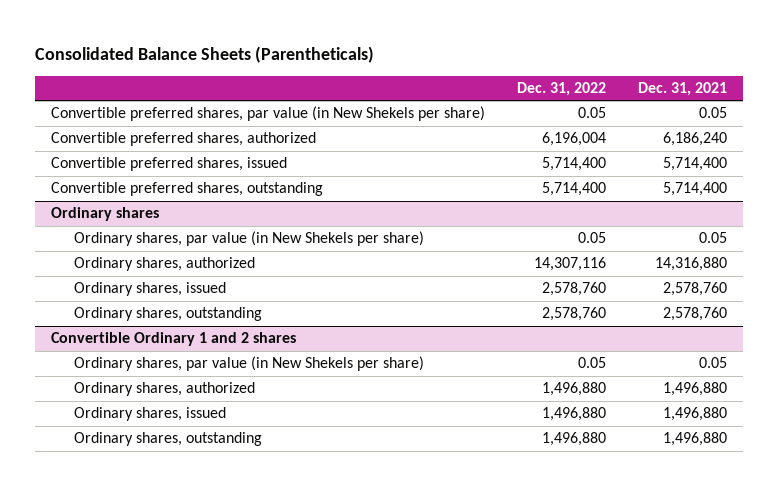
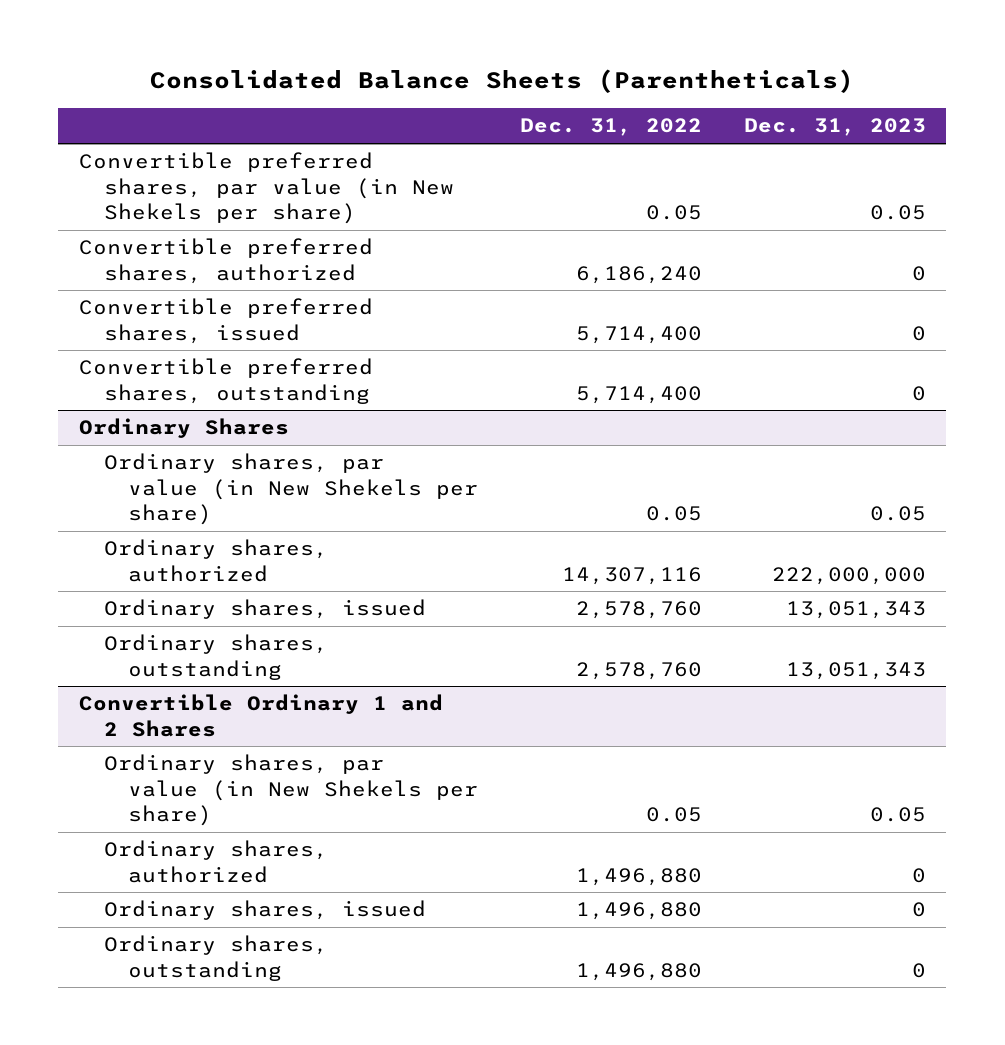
[637,81,727,96] Dec. 31, 2021 -> none
none -> [743,118,926,137] Dec. 31, 2023
[541,132,606,147] 6,196,004 -> [575,265,702,284] 6,186,240
[51,207,160,222] Ordinary shares -> [79,418,290,439] Ordinary Shares
[51,332,297,347] Convertible Ordinary 1 and 2 shares -> [79,694,444,737] Convertible Ordinary 1 and 2 Shares

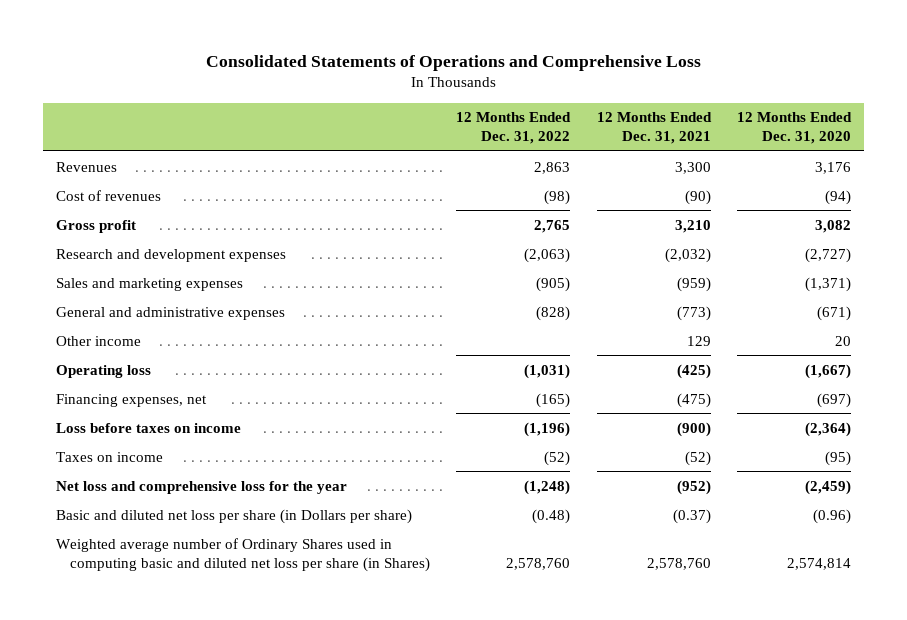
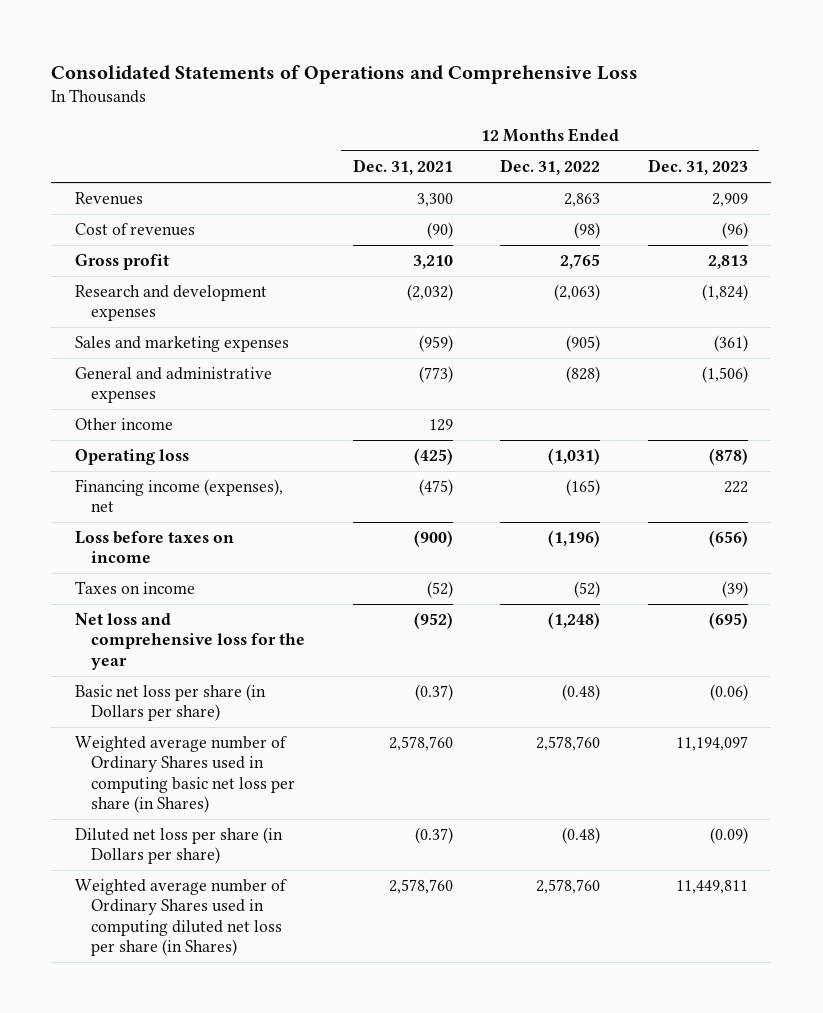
[736,112,852,145] 12 Months Ended Dec. 31, 2020 -> none
none -> [647,159,748,176] Dec. 31, 2023
[56,393,208,407] Financing expenses, net -> [75,479,284,513] Financing income (expenses), net
[56,508,413,524] Basic and diluted net loss per share (in Dollars per share) -> [75,684,267,722] Basic net loss per share (in Dollars per share)
[56,537,431,572] Weighted average number of Ordinary Shares used in computing basic and diluted net loss per share (in Shares) -> [75,736,296,813] Weighted average number of Ordinary Shares used in computing basic net loss per share (in Shares)
none -> [75,827,284,865] Diluted net loss per share (in Dollars per share)
none -> [75,879,288,956] Weighted average number of Ordinary Shares used in computing diluted net loss per share (in Shares)

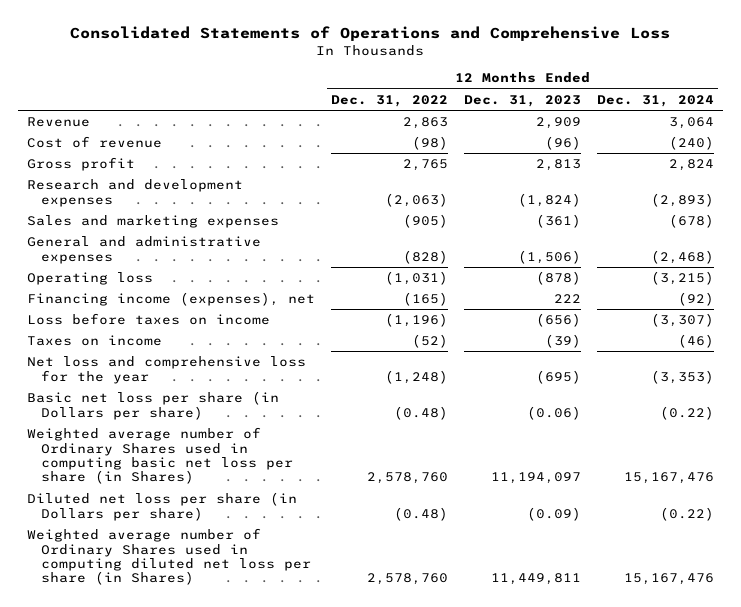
[352,159,453,176] Dec. 31, 2021 -> none
none -> [597,94,715,107] Dec. 31, 2024
[75,192,144,206] Revenues -> [26,117,90,128] Revenue
[75,223,196,237] Cost of revenues -> [26,136,162,149] Cost of revenue
[75,418,174,431] Other income -> none

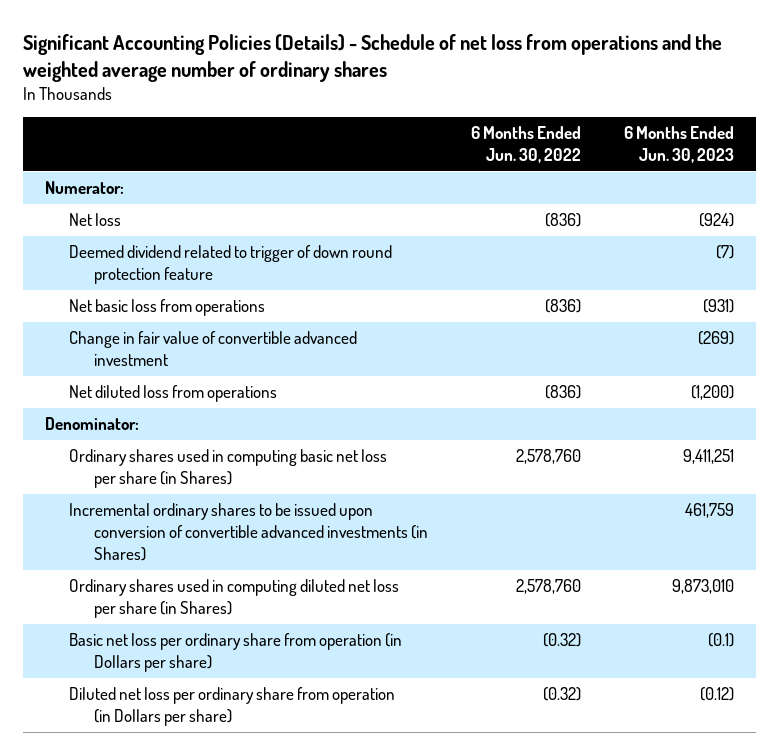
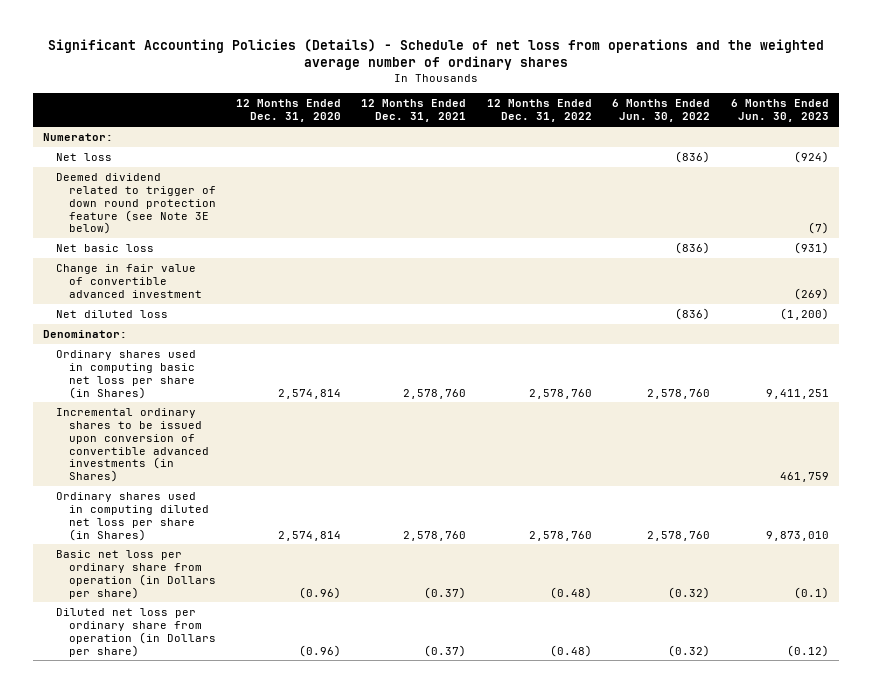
none -> [236,99,342,123] 12 Months Ended Dec. 31, 2020
none -> [361,99,467,123] 12 Months Ended Dec. 31, 2021
none -> [486,99,592,123] 12 Months Ended Dec. 31, 2022
[69,245,393,285] Deemed dividend related to trigger of down round protection feature -> [55,173,216,235] Deemed dividend related to trigger of down round protection feature (see Note 3E below)
[69,299,266,317] Net basic loss from operations -> [55,244,154,253] Net basic loss
[69,385,278,403] Net diluted loss from operations -> [55,310,168,319] Net diluted loss

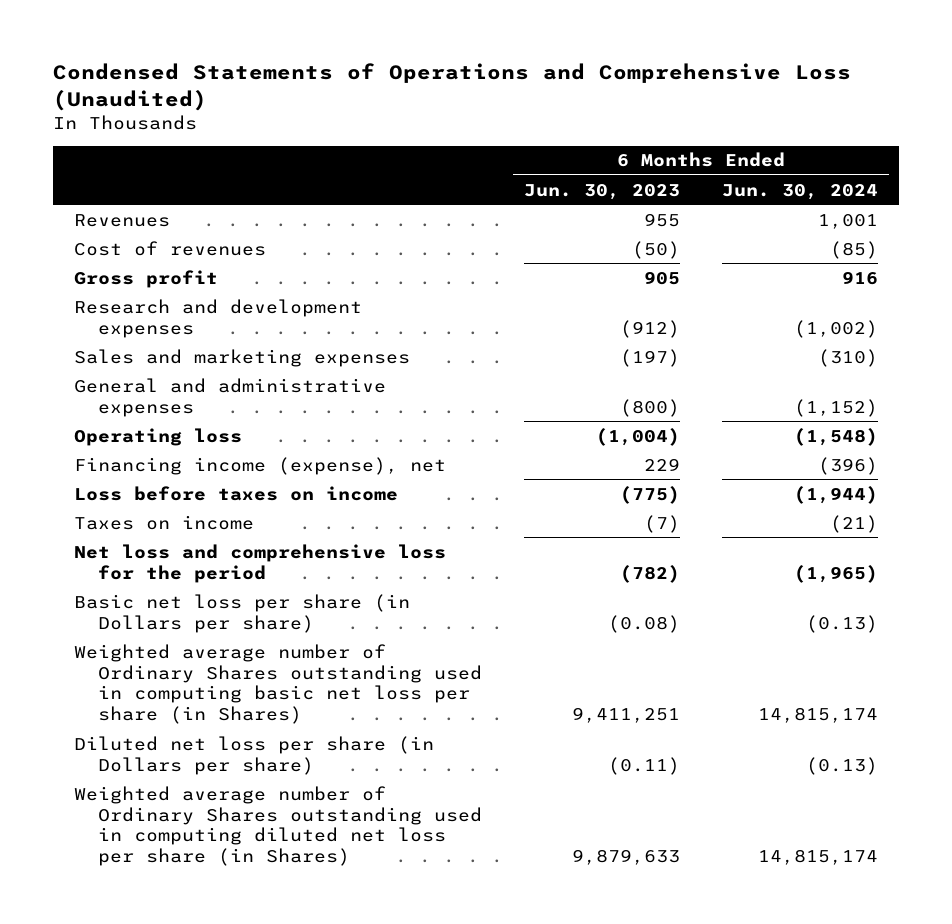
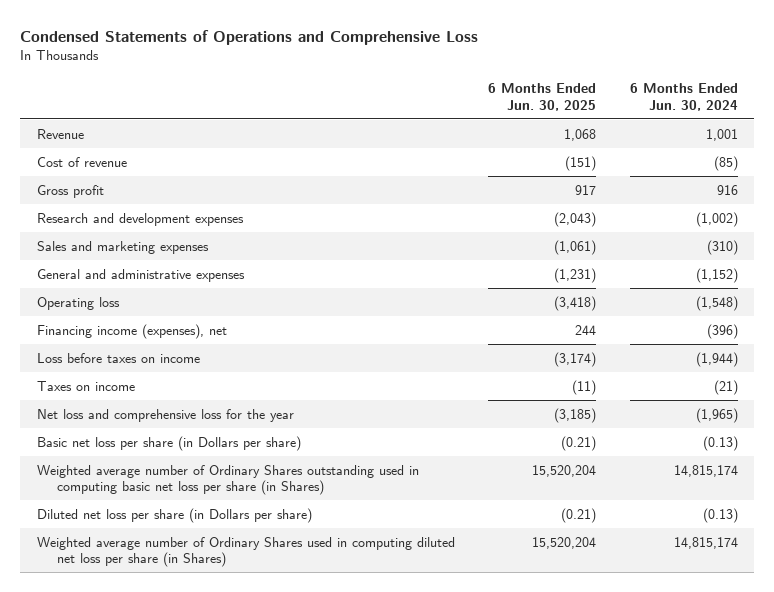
[52,63,851,111] Condensed Statements of Operations and Comprehensive Loss (Unaudited) -> [19,29,478,45] Condensed Statements of Operations and Comprehensive Loss
[523,183,680,200] Jun. 30, 2023 -> none
none -> [488,83,597,111] 6 Months Ended Jun. 30, 2025
[73,213,170,227] Revenues -> none
none -> [36,128,84,139] Revenue
[73,240,266,256] Cost of revenues -> [36,156,127,167] Cost of revenue
[73,456,446,475] Financing income (expense), net -> [36,323,227,339] Financing income (expenses), net
[73,543,446,583] Net loss and comprehensive loss for the period -> [36,408,294,422] Net loss and comprehensive loss for the year
[73,785,482,867] Weighted average number of Ordinary Shares outstanding used in computing diluted net loss per share (in Shares) -> [36,536,455,568] Weighted average number of Ordinary Shares used in computing diluted net loss per share (in Shares)

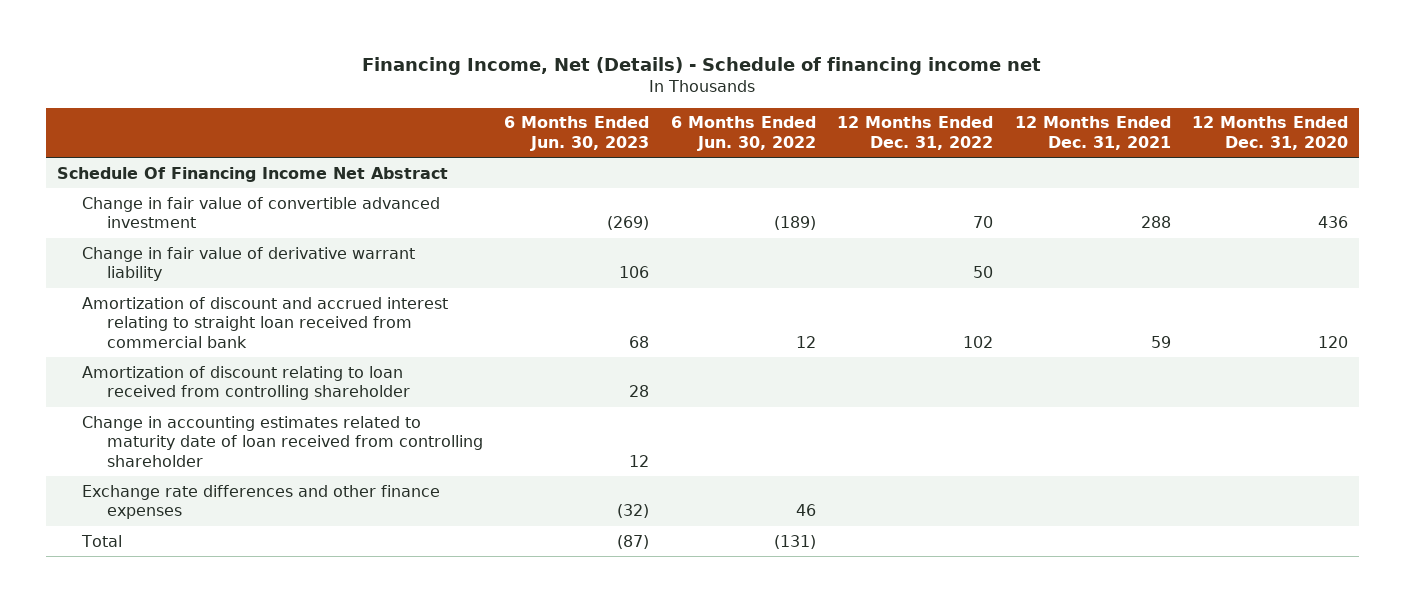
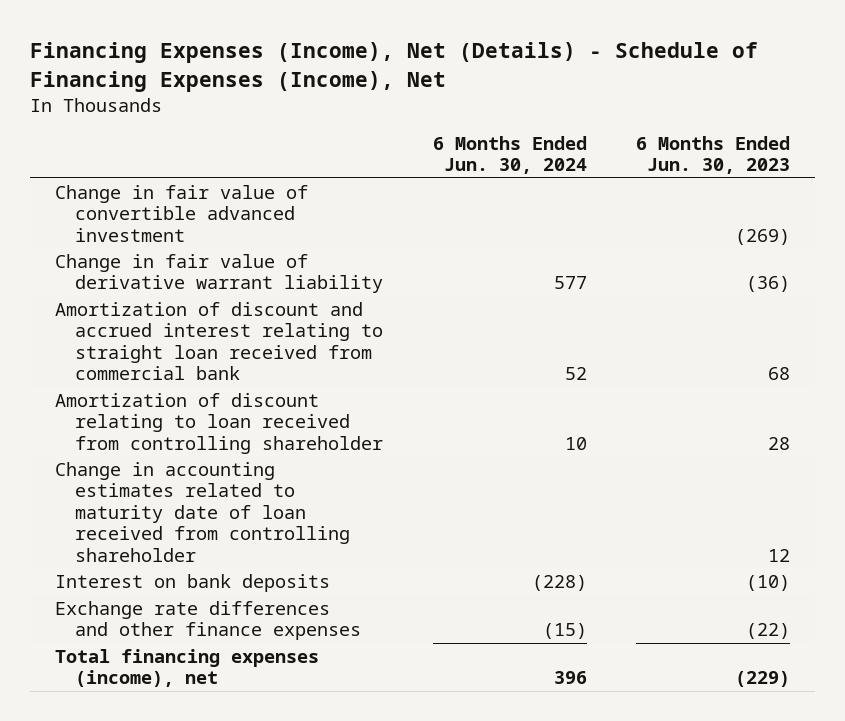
[362,56,1042,75] Financing Income, Net (Details) - Schedule of financing income net -> [29,42,758,92] Financing Expenses (Income), Net (Details) - Schedule of Financing Expenses (Income), Net
[670,116,816,152] 6 Months Ended Jun. 30, 2022 -> none
[837,116,994,151] 12 Months Ended Dec. 31, 2022 -> none
[1014,116,1171,151] 12 Months Ended Dec. 31, 2021 -> none
[1192,116,1349,151] 12 Months Ended Dec. 31, 2020 -> none
none -> [432,135,587,175] 6 Months Ended Jun. 30, 2024
[56,166,448,182] Schedule Of Financing Income Net Abstract -> none
[619,266,650,279] 106 -> [746,276,791,293] (36)
[80,534,122,547] Total -> none
none -> [54,573,330,592] Interest on bank deposits
[617,504,650,519] (32) -> [746,623,791,640] (22)
none -> [54,648,319,688] Total financing expenses (income), net

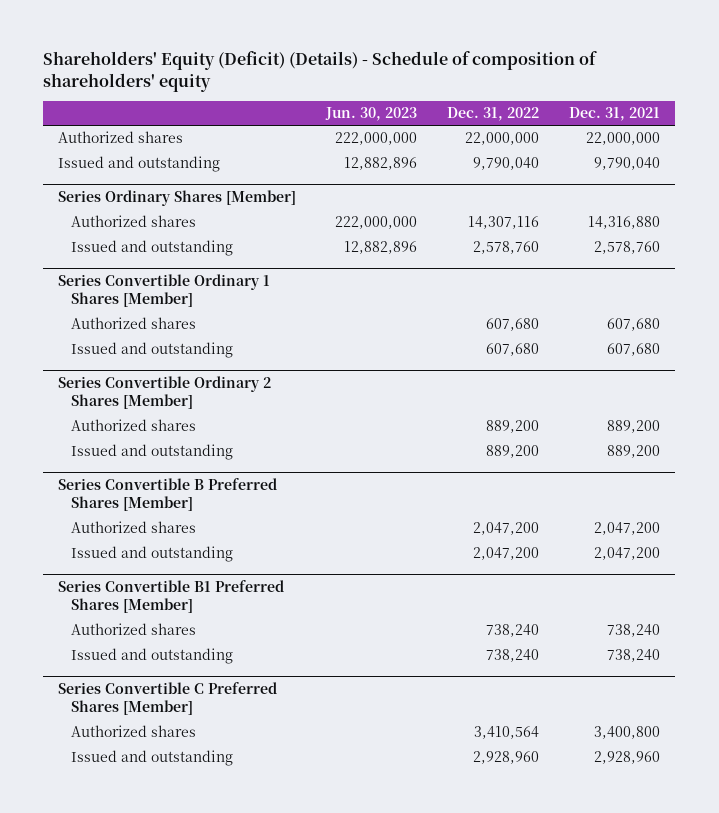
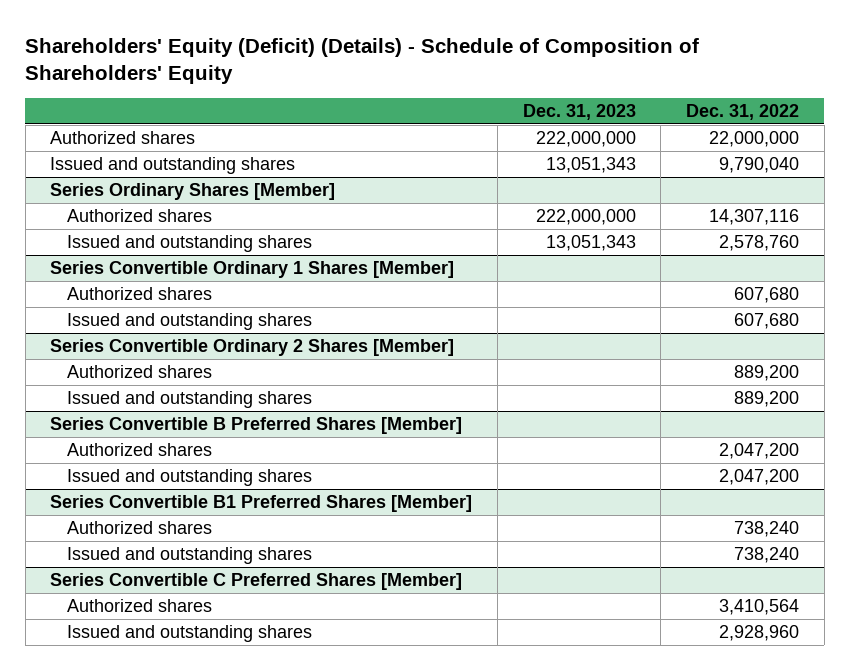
[43,51,598,92] Shareholders' Equity (Deficit) (Details) - Schedule of composition of shareholders' equity -> [25,37,700,85] Shareholders' Equity (Deficit) (Details) - Schedule of Composition of Shareholders' Equity
[325,107,418,122] Jun. 30, 2023 -> none
[569,107,661,122] Dec. 31, 2021 -> none
none -> [522,104,636,121] Dec. 31, 2023
[58,156,221,173] Issued and outstanding -> [50,157,296,175] Issued and outstanding shares
[71,240,234,257] Issued and outstanding -> [66,235,312,253] Issued and outstanding shares
[71,342,234,359] Issued and outstanding -> [66,313,312,331] Issued and outstanding shares
[71,444,234,461] Issued and outstanding -> [66,391,312,409] Issued and outstanding shares
[71,546,234,563] Issued and outstanding -> [66,469,312,487] Issued and outstanding shares
[71,648,234,665] Issued and outstanding -> [66,547,312,565] Issued and outstanding shares
[71,750,234,767] Issued and outstanding -> [66,625,312,643] Issued and outstanding shares

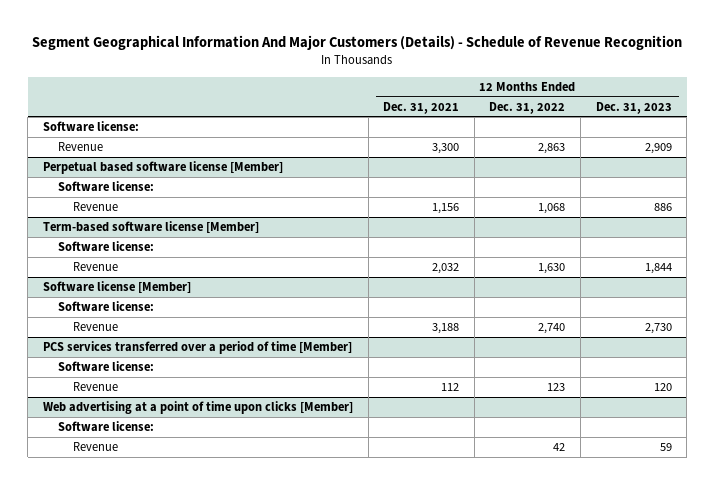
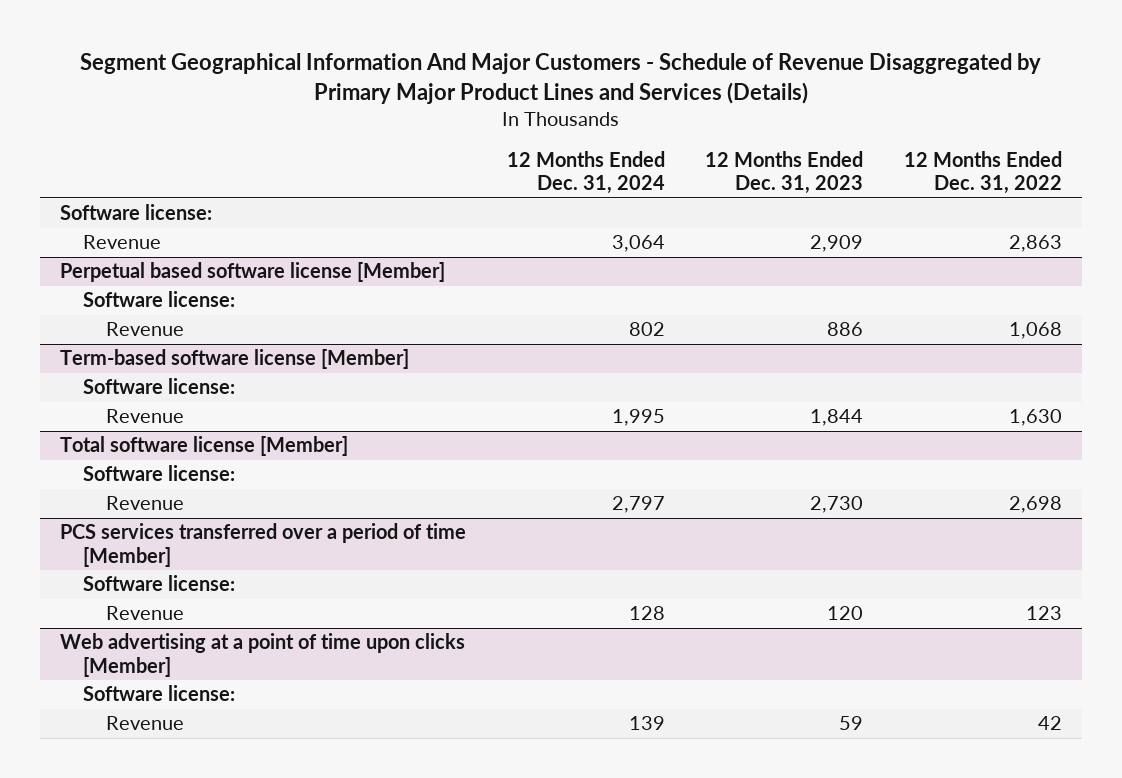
[32,35,683,51] Segment Geographical Information And Major Customers (Details) - Schedule of Revenue Recognition -> [80,53,1042,105] Segment Geographical Information And Major Customers - Schedule of Revenue Disaggregated by Primary Major Product Lines and Services (Details)
[383,101,460,114] Dec. 31, 2021 -> none
none -> [506,150,665,195] 12 Months Ended Dec. 31, 2024
[42,281,191,294] Software license [Member] -> [60,436,349,457] Total software license [Member]
[538,323,566,335] 2,740 -> [1008,496,1062,514] 2,698

